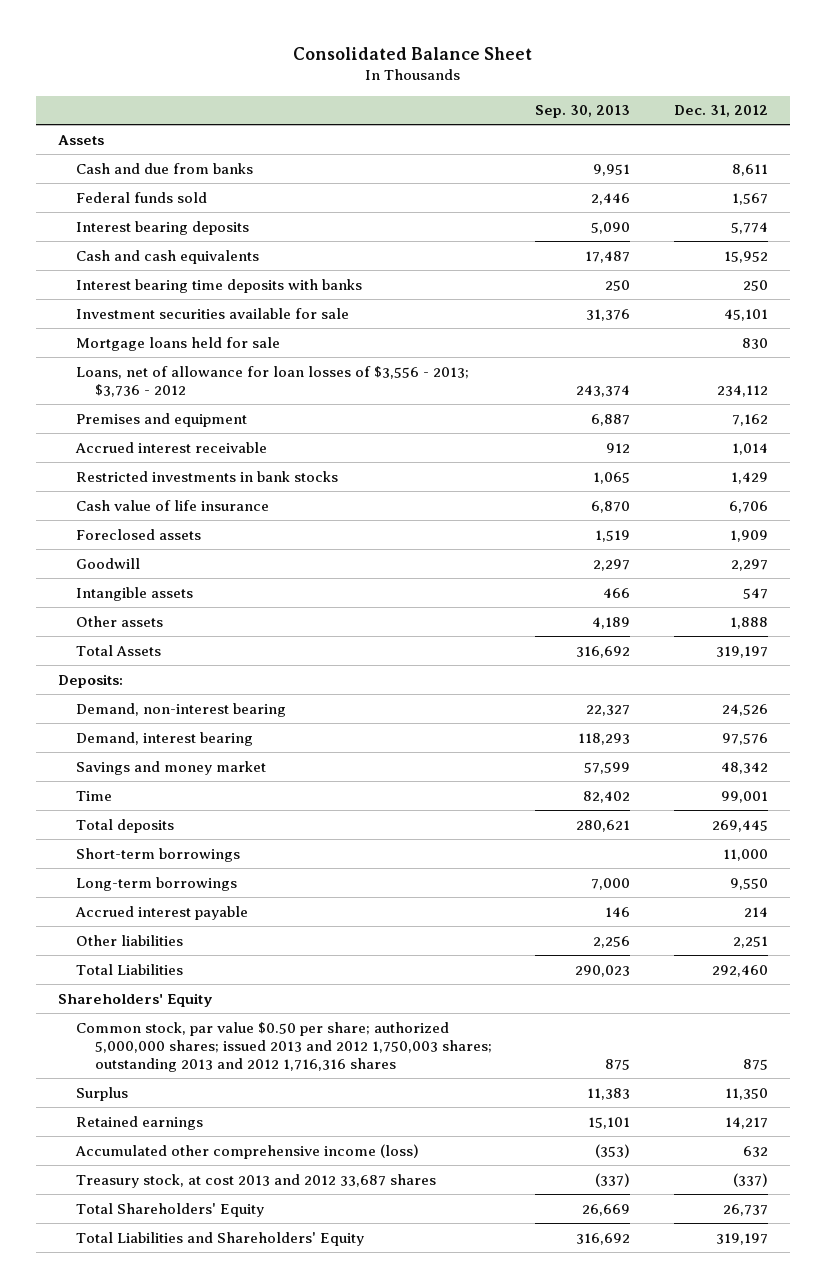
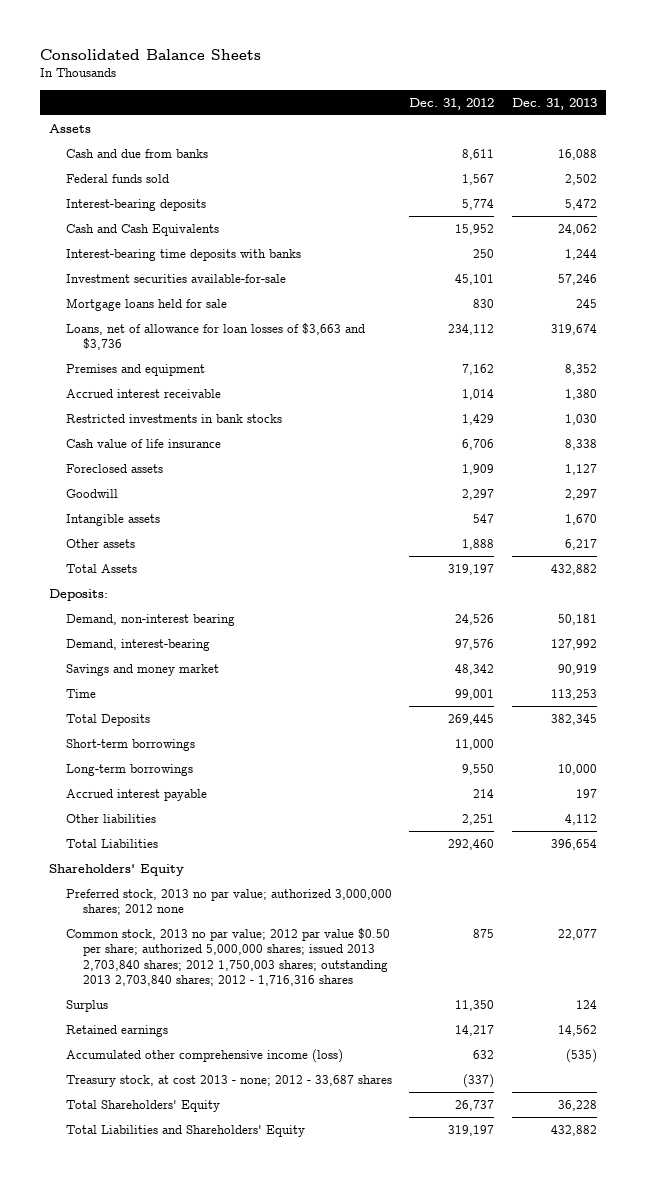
[293,46,533,60] Consolidated Balance Sheet -> [39,48,261,60] Consolidated Balance Sheets
[535,105,631,119] Sep. 30, 2013 -> none
none -> [512,97,598,110] Dec. 31, 2013
[76,220,250,235] Interest bearing deposits -> [65,198,206,211] Interest-bearing deposits
[76,249,260,264] Cash and cash equivalents -> [65,223,219,236] Cash and Cash Equivalents
[76,278,363,293] Interest bearing time deposits with banks -> [65,248,301,261] Interest-bearing time deposits with banks
[76,307,350,319] Investment securities available for sale -> [65,273,286,283] Investment securities available-for-sale
[76,365,470,397] Loans, net of allowance for loan losses of $3,556 - 2013; $3,736 - 2012 -> [65,322,365,351] Loans, net of allowance for loan losses of $3,663 and $3,736
[76,731,254,746] Demand, interest bearing -> [65,638,210,651] Demand, interest-bearing
[76,818,175,833] Total deposits -> [65,713,150,726] Total Deposits
none -> [65,888,392,916] Preferred stock, 2013 no par value; authorized 3,000,000 shares; 2012 none
[76,1021,492,1072] Common stock, par value $0.50 per share; authorized 5,000,000 shares; issued 2013 and 2012 1,750,003 shares; outstanding 2013 and 2012 1,716,316 shares -> [65,927,390,987] Common stock, 2013 no par value; 2012 par value $0.50 per share; authorized 5,000,000 shares; issued 2013 2,703,840 shares; 2012 1,750,003 shares; outstanding 2013 2,703,840 shares; 2012 - 1,716,316 shares
[76,1173,437,1188] Treasury stock, at cost 2013 and 2012 33,687 shares -> [65,1074,392,1087] Treasury stock, at cost 2013 - none; 2012 - 33,687 shares

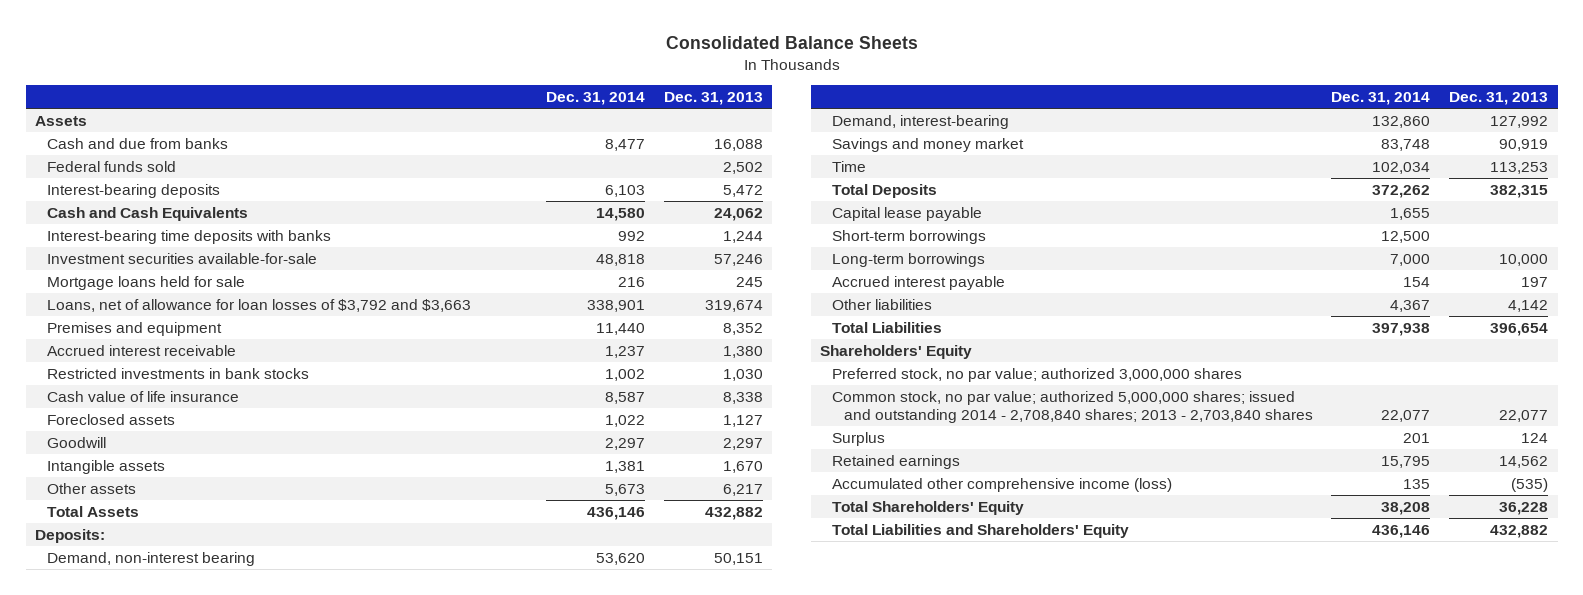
[409,97,495,110] Dec. 31, 2012 -> none
none -> [546,92,646,106] Dec. 31, 2014
[65,322,365,351] Loans, net of allowance for loan losses of $3,663 and $3,736 -> [46,298,471,312] Loans, net of allowance for loan losses of $3,792 and $3,663
[558,613,598,625] 50,181 -> [714,552,764,565] 50,151
[551,713,598,725] 382,345 -> [1490,184,1549,198] 382,315
none -> [831,206,982,221] Capital lease payable
[565,813,598,825] 4,112 -> [1508,299,1549,312] 4,142
[65,888,392,916] Preferred stock, 2013 no par value; authorized 3,000,000 shares; 2012 none -> [831,367,1242,382] Preferred stock, no par value; authorized 3,000,000 shares
[65,927,390,987] Common stock, 2013 no par value; 2012 par value $0.50 per share; authorized 5,000,000 shares; issued 2013 2,703,840 shares; 2012 1,750,003 shares; outstanding 2013 2,703,840 shares; 2012 - 1,716,316 shares -> [831,390,1313,423] Common stock, no par value; authorized 5,000,000 shares; issued and outstanding 2014 - 2,708,840 shares; 2013 - 2,703,840 shares
[65,1074,392,1087] Treasury stock, at cost 2013 - none; 2012 - 33,687 shares -> none

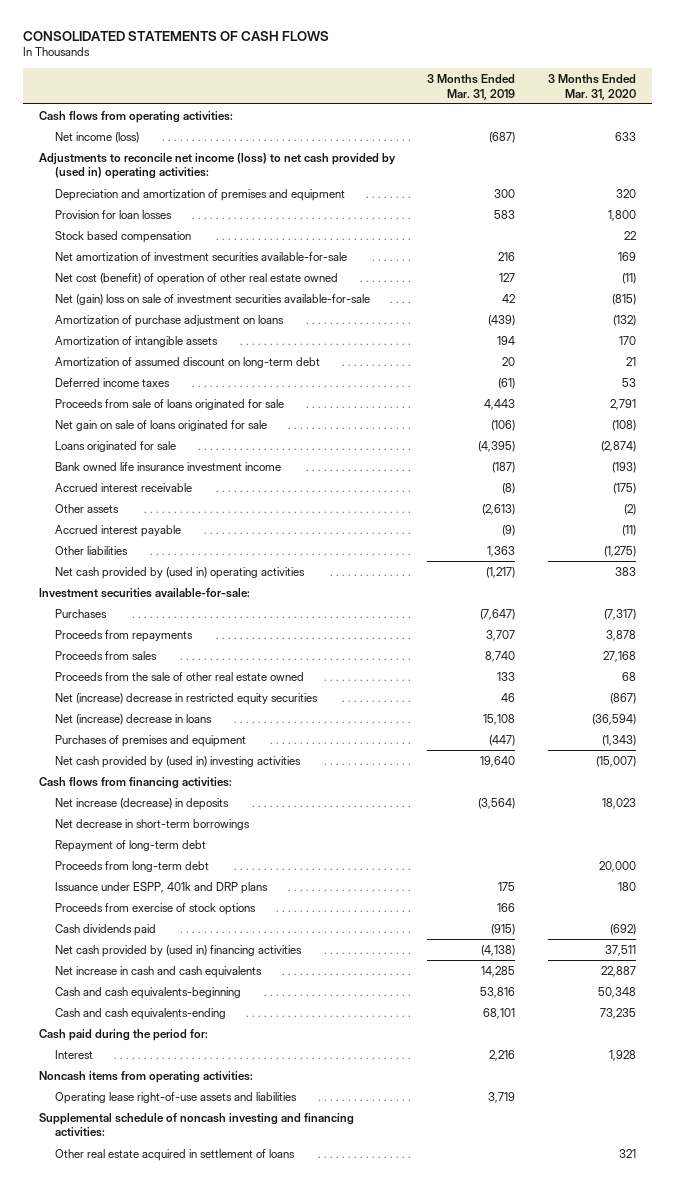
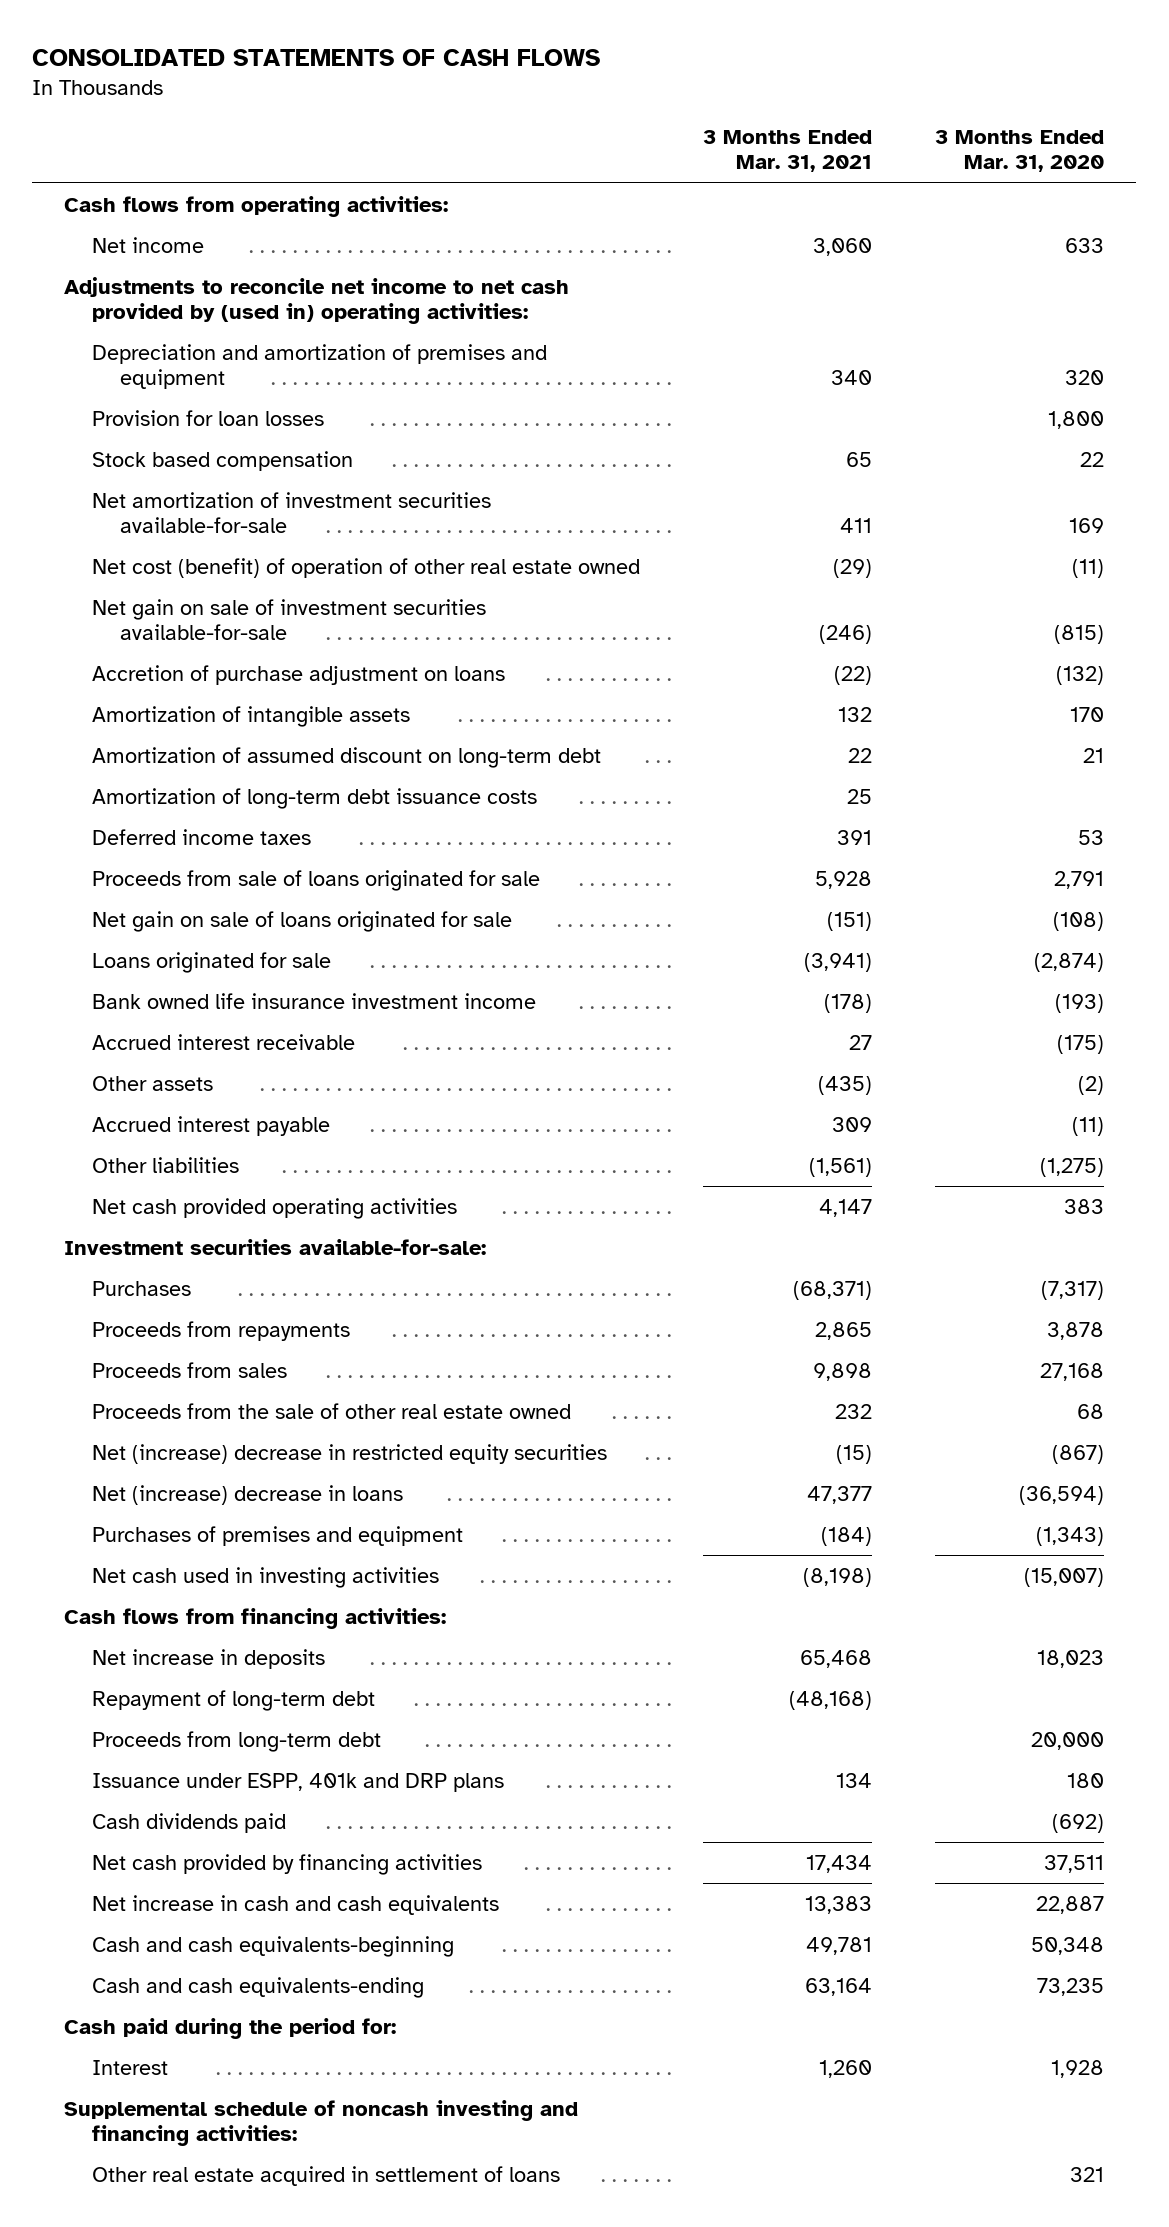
[427,73,516,100] 3 Months Ended Mar. 31, 2019 -> none
none -> [703,129,873,173] 3 Months Ended Mar. 31, 2021
[55,131,140,143] Net income (loss) -> [92,236,205,253] Net income
[38,152,396,180] Adjustments to reconcile net income (loss) to net cash provided by (used in) operating activities: -> [64,276,570,325] Adjustments to reconcile net income to net cash provided by (used in) operating activities:
[55,293,371,305] Net (gain) loss on sale of investment securities available-for-sale -> [92,598,487,641] Net gain on sale of investment securities available-for-sale
[55,314,285,327] Amortization of purchase adjustment on loans -> [92,664,506,685] Accretion of purchase adjustment on loans
none -> [92,787,538,809] Amortization of long-term debt issuance costs
[55,566,306,579] Net cash provided by (used in) operating activities -> [92,1197,458,1219] Net cash provided operating activities
[55,755,302,768] Net cash provided by (used in) investing activities -> [92,1566,440,1588] Net cash used in investing activities
[55,818,251,830] Net decrease in short-term borrowings -> none
[55,797,230,810] Net increase (decrease) in deposits -> [92,1648,326,1669] Net increase in deposits
[55,902,257,915] Proceeds from exercise of stock options -> none
[55,944,303,957] Net cash provided by (used in) financing activities -> [92,1853,483,1875] Net cash provided by financing activities
[38,1070,253,1083] Noncash items from operating activities: -> none
[55,1091,298,1104] Operating lease right-of-use assets and liabilities -> none

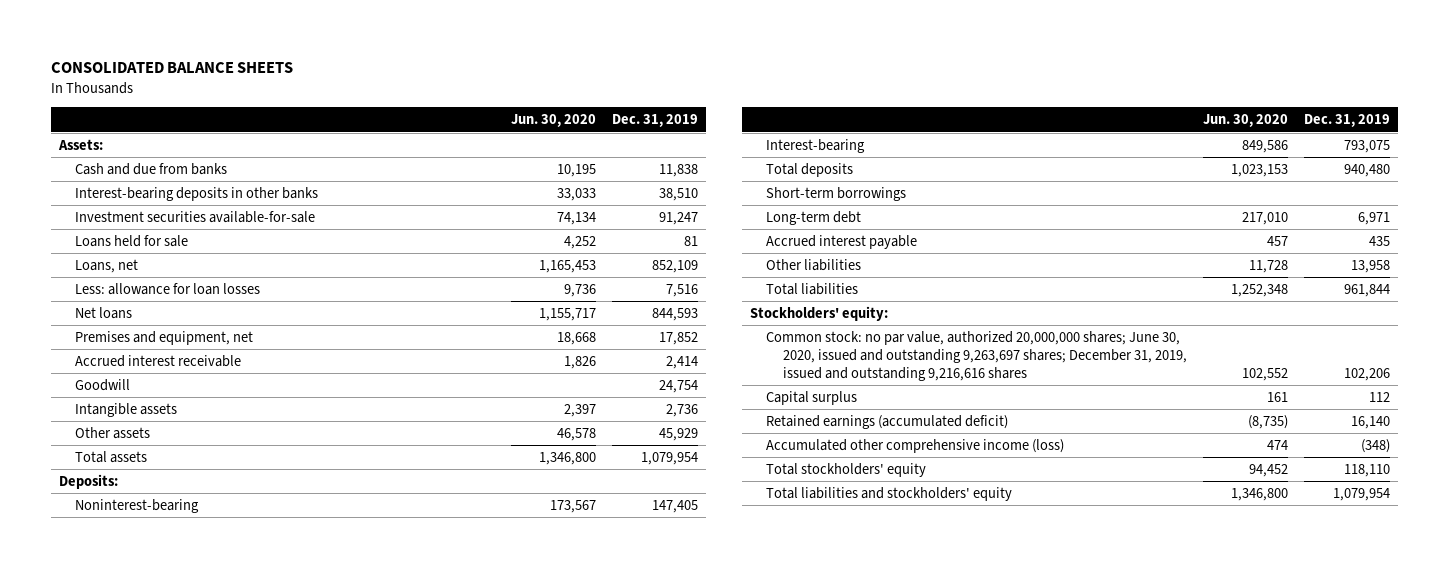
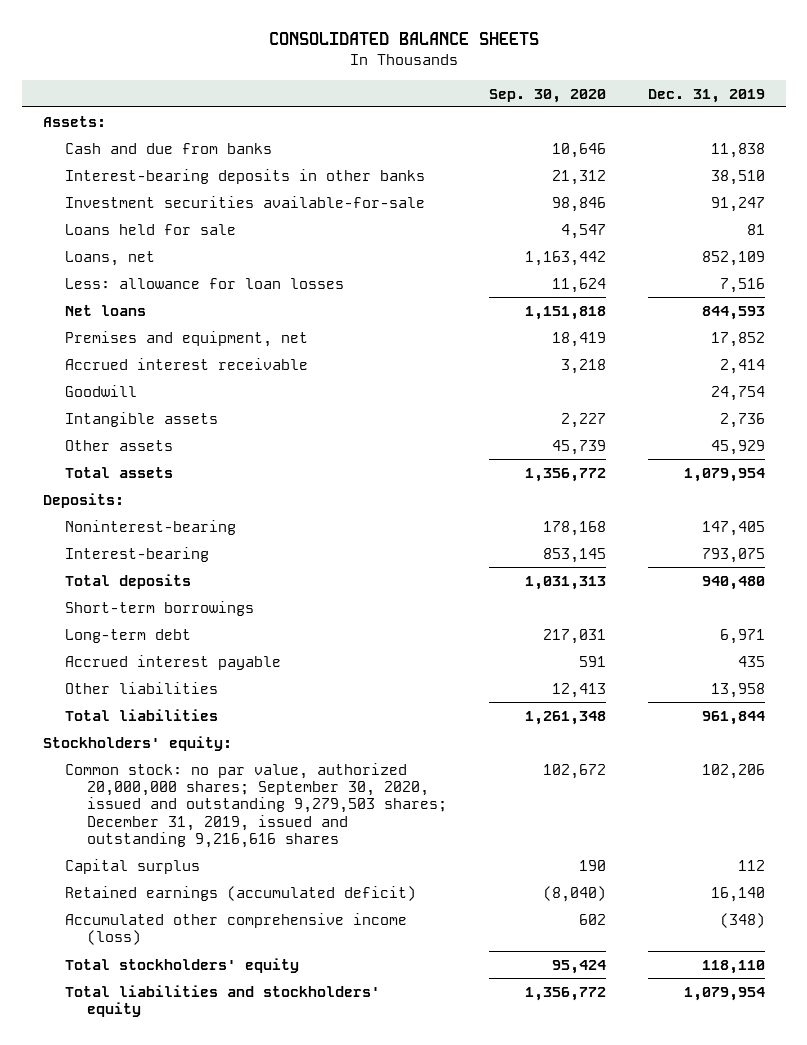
[510,114,596,128] Jun. 30, 2020 -> none
none -> [488,88,606,103] Sep. 30, 2020
[766,330,1187,381] Common stock: no par value, authorized 20,000,000 shares; June 30, 2020, issued and outstanding 9,263,697 shares; December 31, 2019, issued and outstanding 9,216,616 shares -> [64,762,447,848] Common stock: no par value, authorized 20,000,000 shares; September 30, 2020, issued and outstanding 9,279,503 shares; December 31, 2019, issued and outstanding 9,216,616 shares

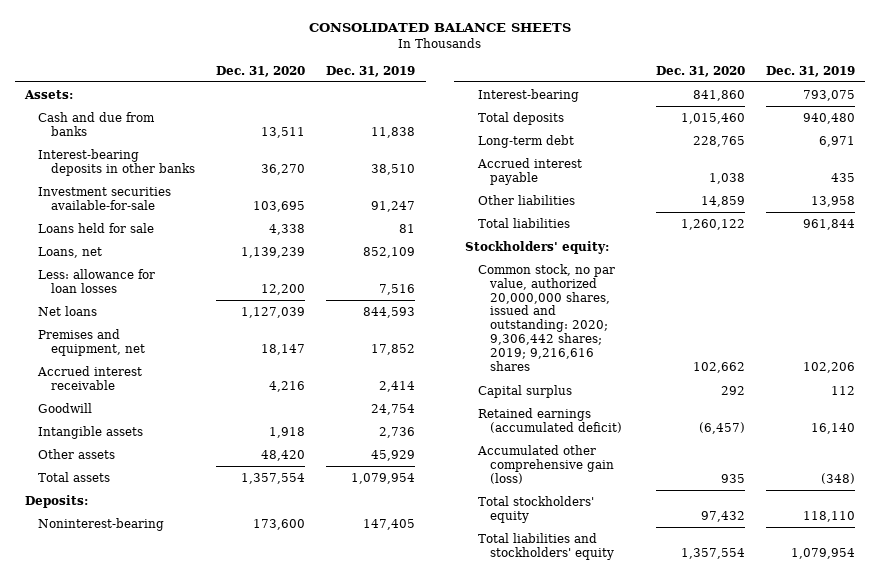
[488,88,606,103] Sep. 30, 2020 -> none
none -> [216,65,306,77] Dec. 31, 2020
[64,600,254,616] Short-term borrowings -> none
[64,762,447,848] Common stock: no par value, authorized 20,000,000 shares; September 30, 2020, issued and outstanding 9,279,503 shares; December 31, 2019, issued and outstanding 9,216,616 shares -> [477,263,615,372] Common stock, no par value, authorized 20,000,000 shares, issued and outstanding: 2020; 9,306,442 shares; 2019; 9,216,616 shares
[64,912,407,946] Accumulated other comprehensive income (loss) -> [476,444,615,484] Accumulated other comprehensive gain (loss)

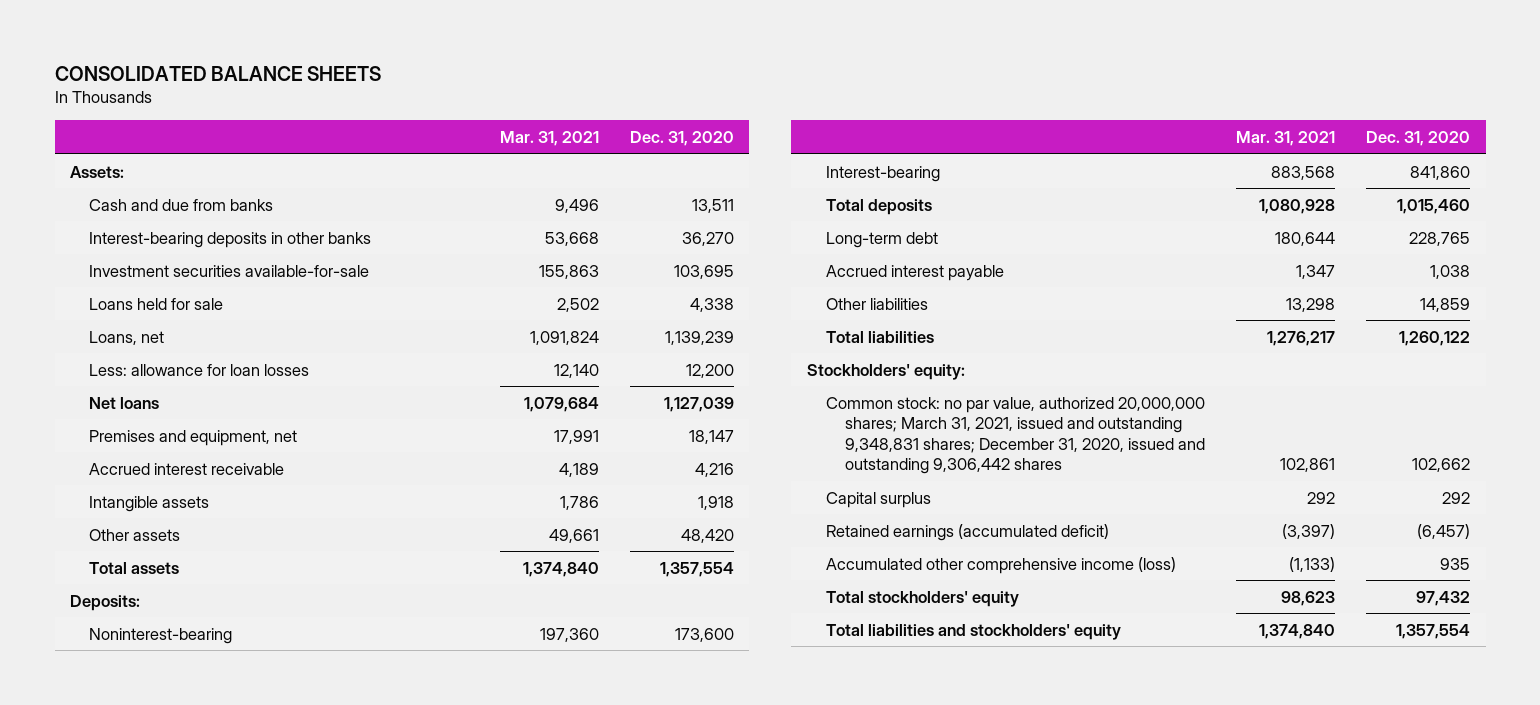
[326,65,416,77] Dec. 31, 2019 -> none
none -> [499,130,599,146] Mar. 31, 2021
[38,402,93,413] Goodwill -> none
[477,263,615,372] Common stock, no par value, authorized 20,000,000 shares, issued and outstanding: 2020; 9,306,442 shares; 2019; 9,216,616 shares -> [825,396,1206,474] Common stock: no par value, authorized 20,000,000 shares; March 31, 2021, issued and outstanding 9,348,831 shares; December 31, 2020, issued and outstanding 9,306,442 shares
[476,444,615,484] Accumulated other comprehensive gain (loss) -> [825,556,1176,574] Accumulated other comprehensive income (loss)

